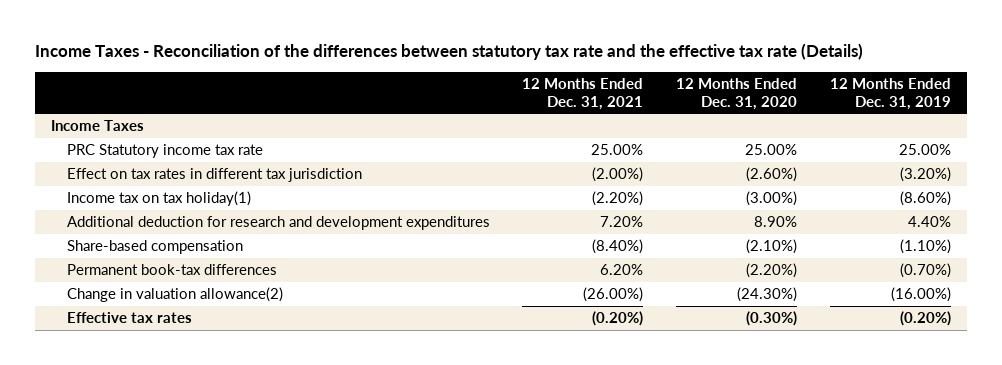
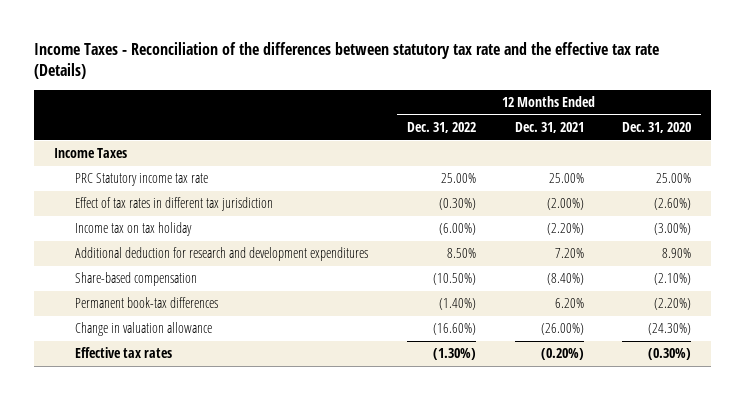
[829,77,951,110] 12 Months Ended Dec. 31, 2019 -> none
none -> [406,121,476,133] Dec. 31, 2022
[66,167,362,182] Effect on tax rates in different tax jurisdiction -> [74,197,273,212] Effect of tax rates in different tax jurisdiction
[66,190,251,206] Income tax on tax holiday(1) -> [74,222,192,237] Income tax on tax holiday
[66,286,283,302] Change in valuation allowance(2) -> [74,322,212,337] Change in valuation allowance

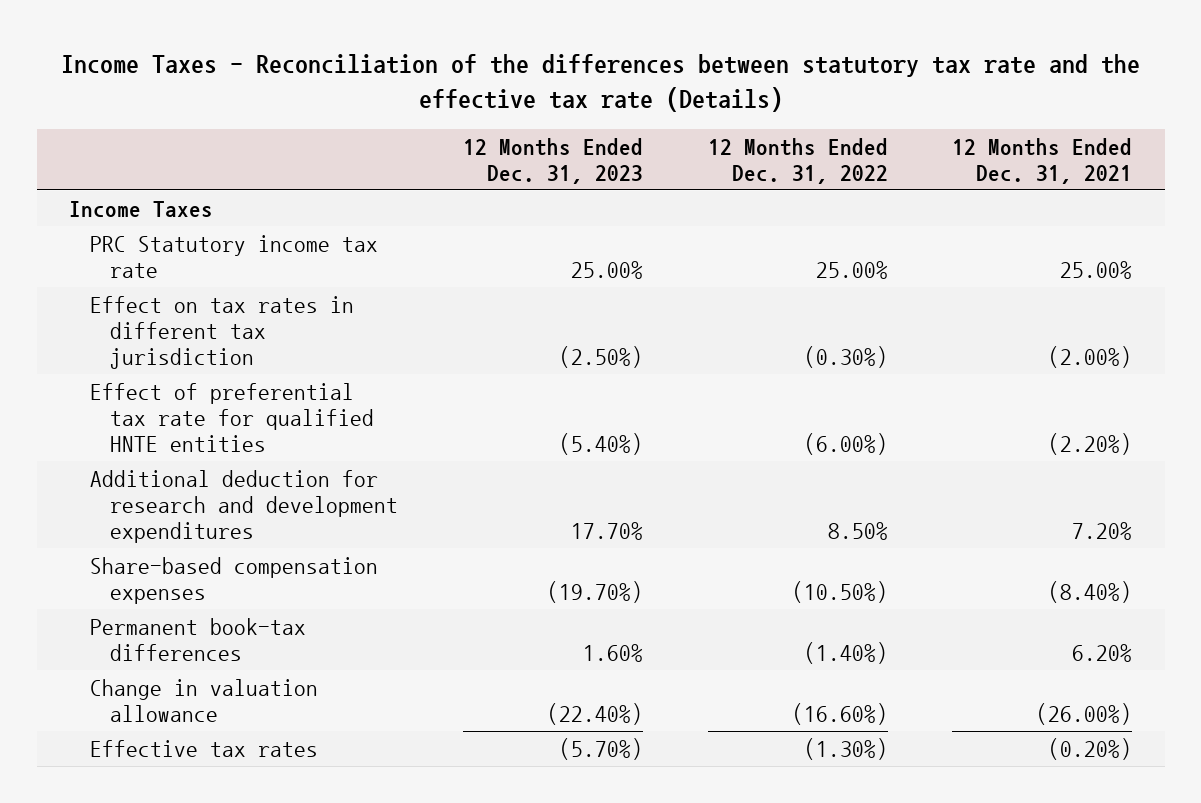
[622,121,692,133] Dec. 31, 2020 -> none
none -> [462,137,643,184] 12 Months Ended Dec. 31, 2023
[74,197,273,212] Effect of tax rates in different tax jurisdiction -> [89,295,354,369] Effect on tax rates in different tax jurisdiction
[74,222,192,237] Income tax on tax holiday -> [89,382,375,452] Effect of preferential tax rate for qualified HNTE entities
[74,272,197,287] Share-based compensation -> [89,556,378,604] Share-based compensation expenses

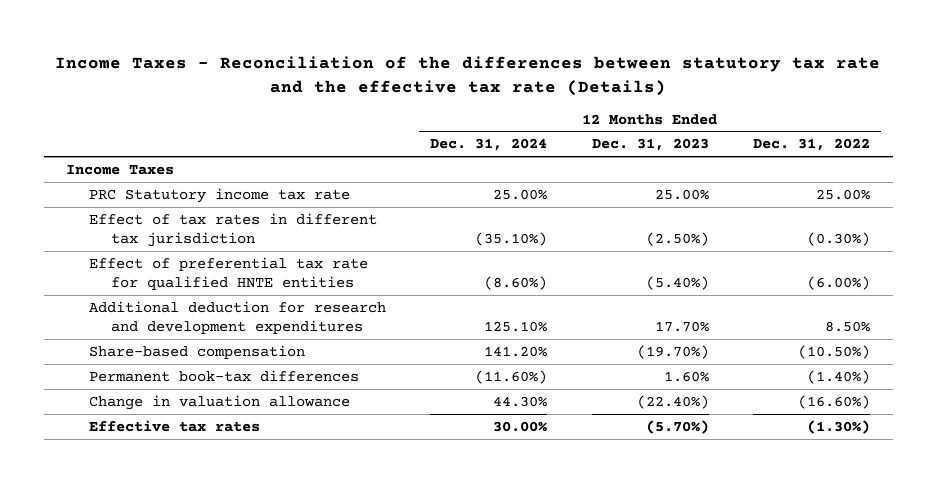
[952,137,1133,184] 12 Months Ended Dec. 31, 2021 -> none
none -> [430,138,548,152] Dec. 31, 2024
[89,295,354,369] Effect on tax rates in different tax jurisdiction -> [88,212,377,247] Effect of tax rates in different tax jurisdiction
[89,556,378,604] Share-based compensation expenses -> [88,344,305,359] Share-based compensation

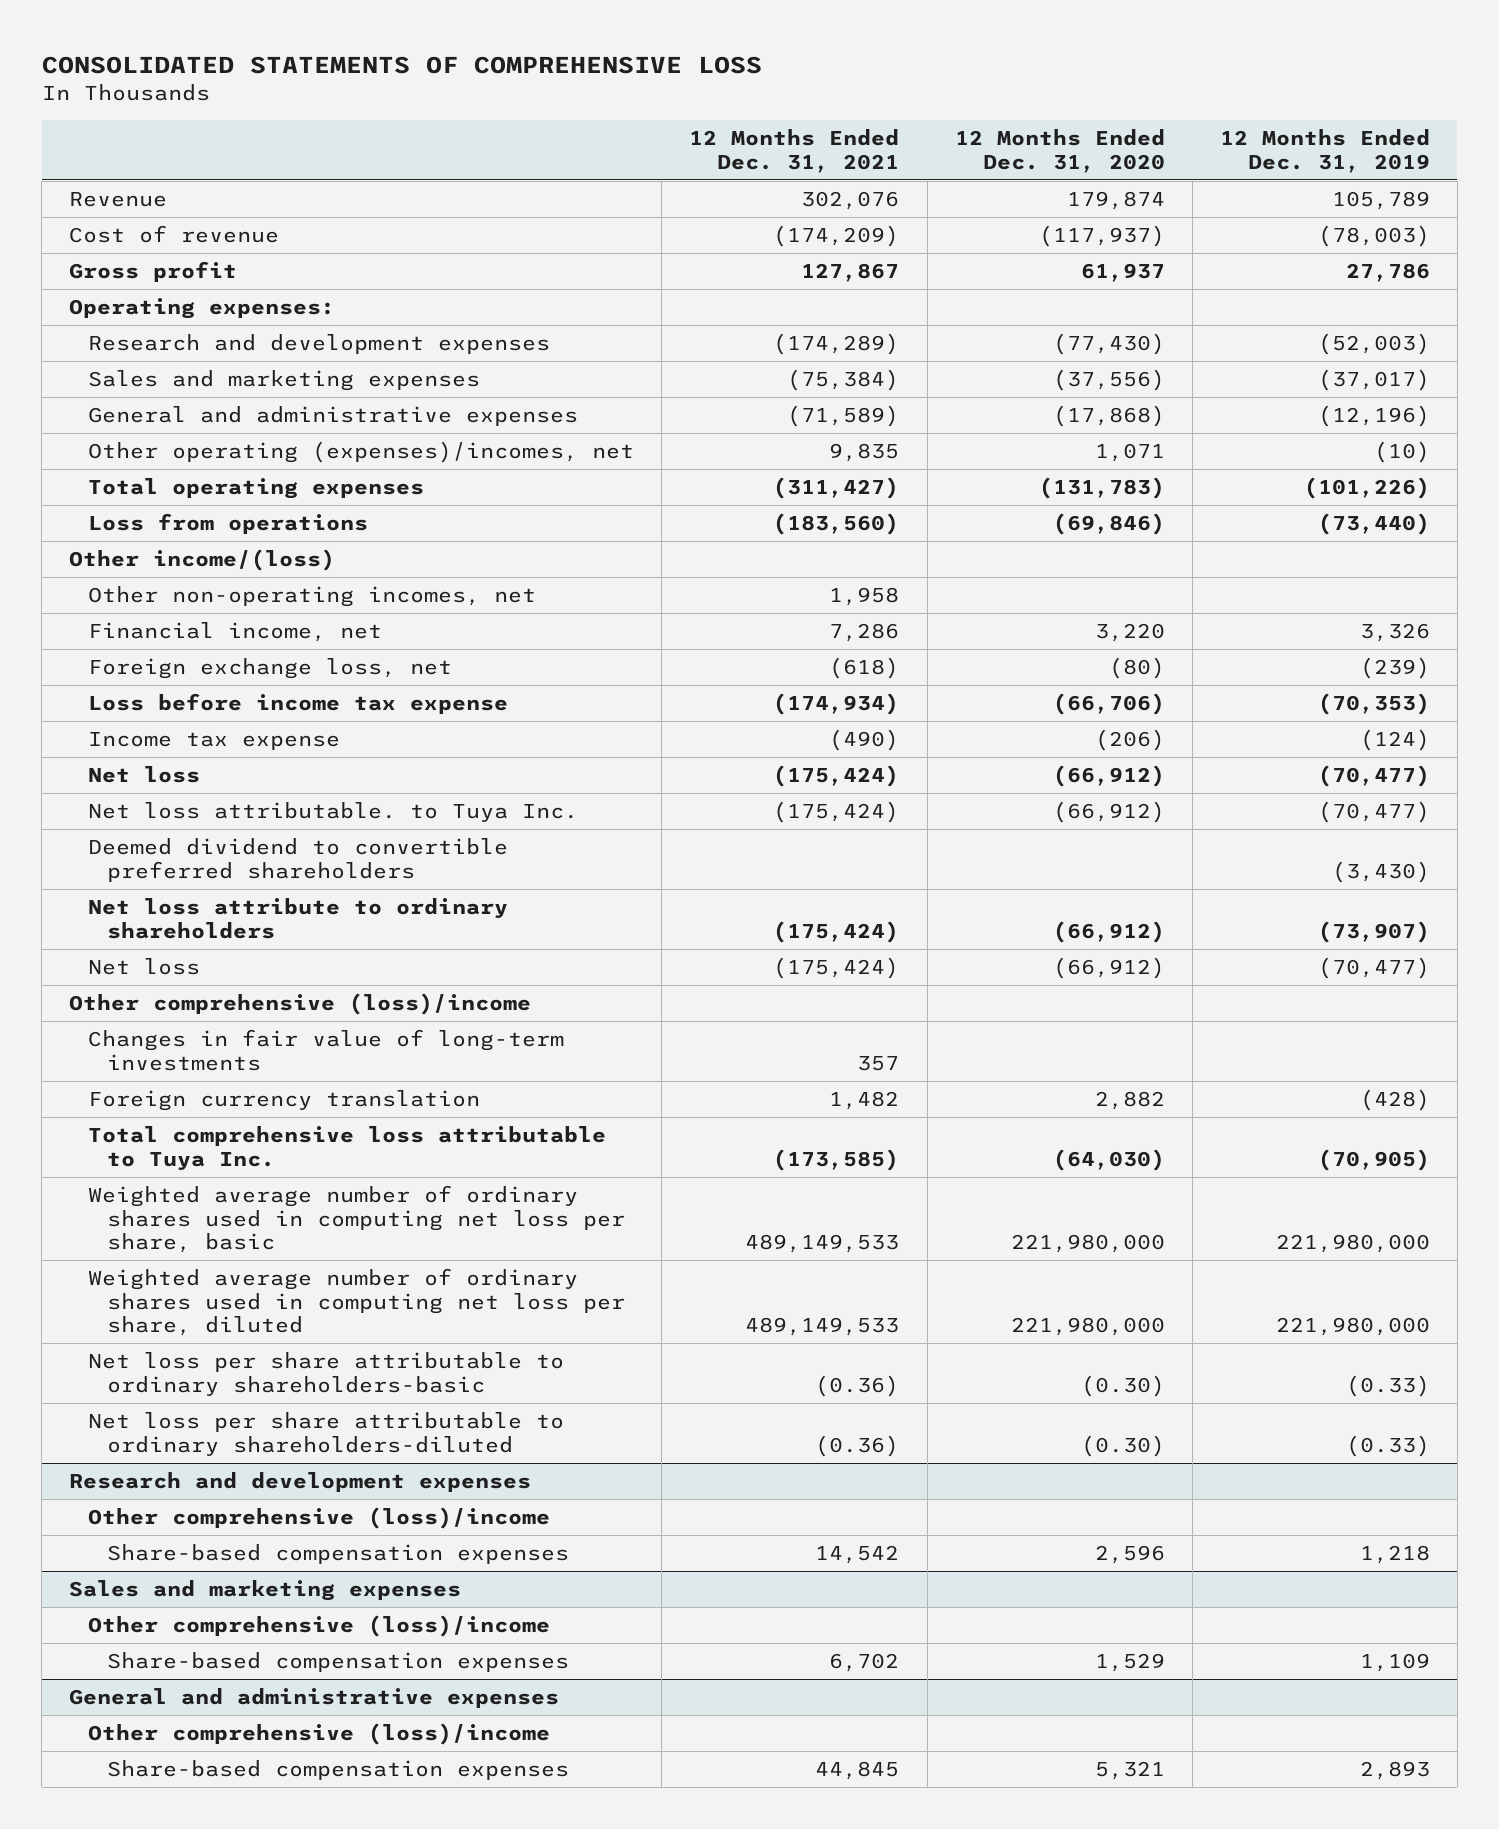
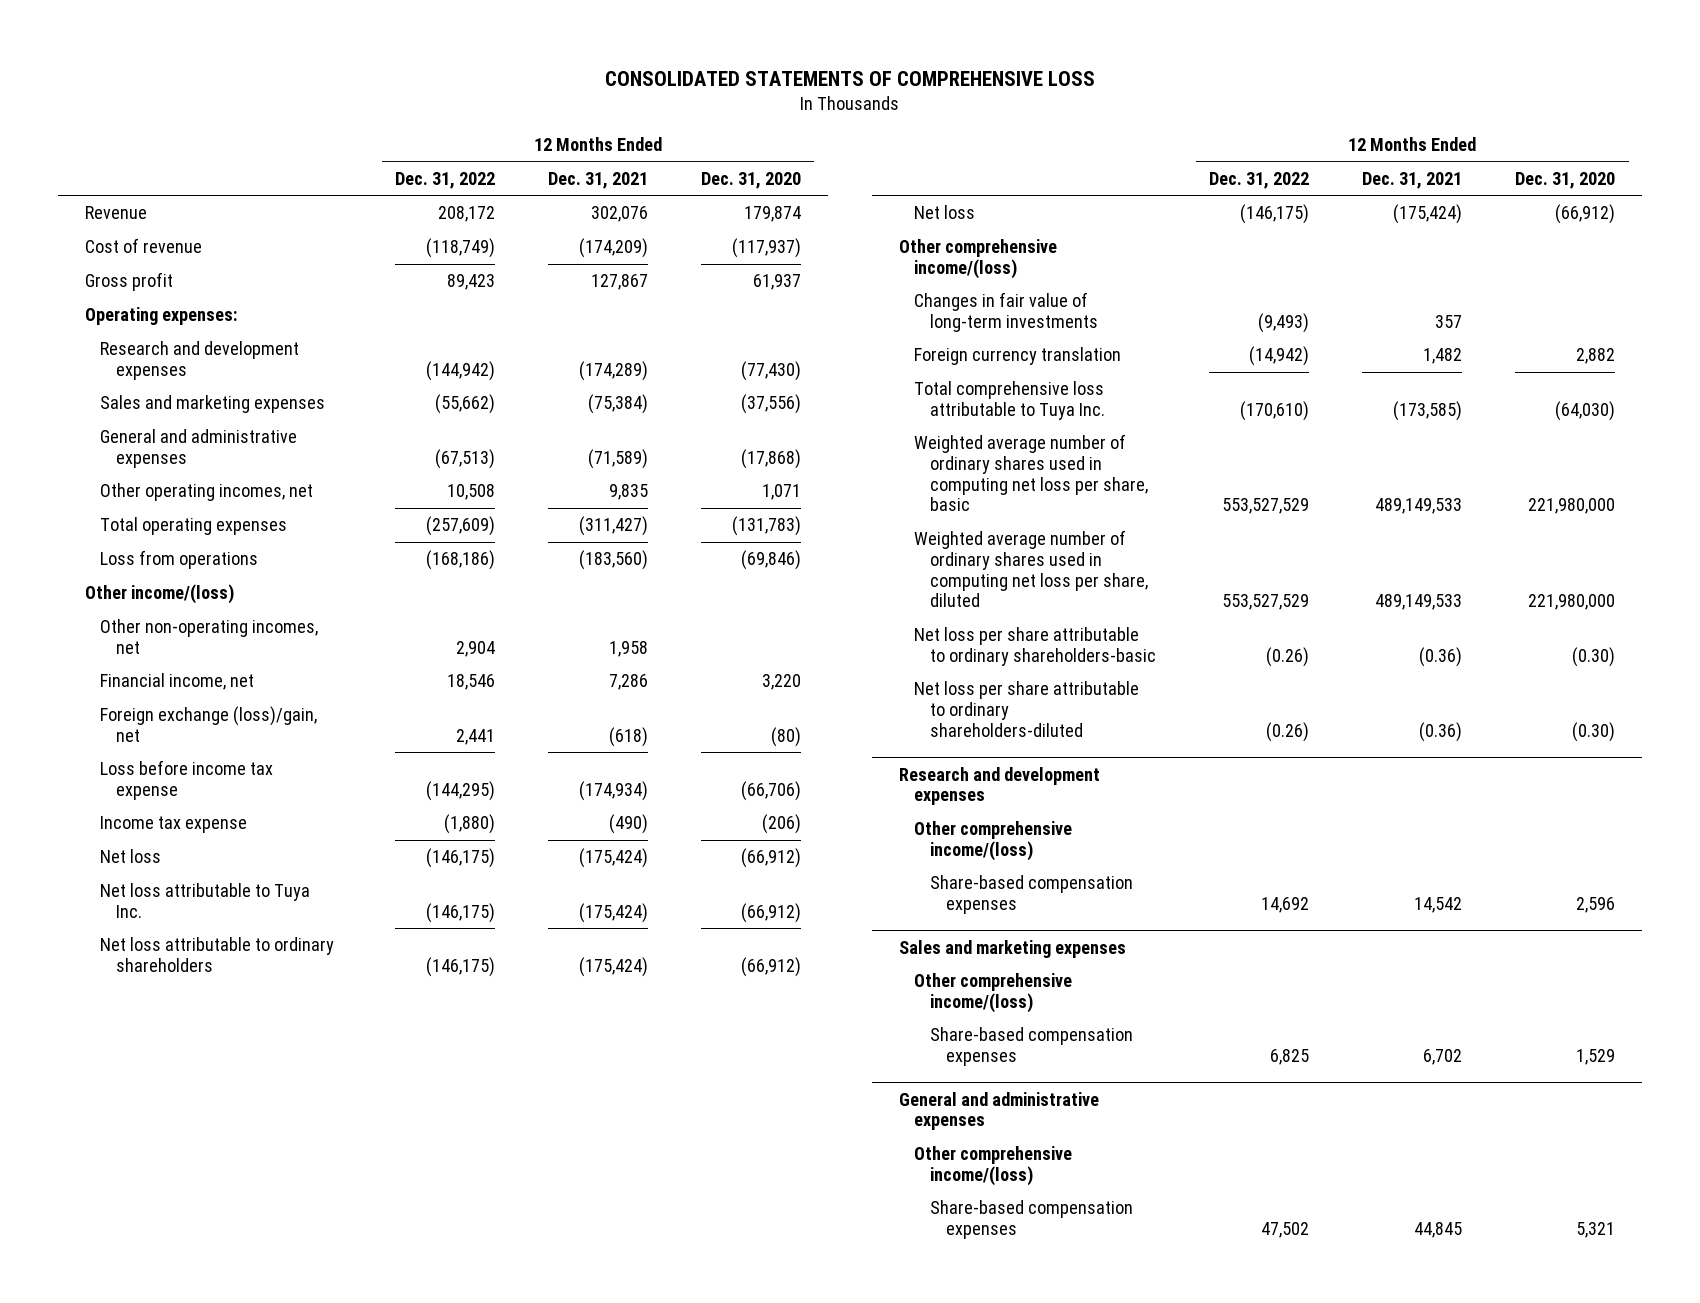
[1219,129,1430,173] 12 Months Ended Dec. 31, 2019 -> none
none -> [394,171,495,189] Dec. 31, 2022
[88,441,635,464] Other operating (expenses)/incomes, net -> [100,483,314,502] Other operating incomes, net
[88,658,453,680] Foreign exchange loss, net -> [100,706,318,742] Foreign exchange (loss)/gain, net
[88,838,509,882] Deemed dividend to convertible preferred shareholders -> none
[88,802,579,823] Net loss attributable. to Tuya Inc. -> [100,883,311,918] Net loss attributable to Tuya Inc.
[88,898,509,939] Net loss attribute to ordinary shareholders -> [100,937,335,972] Net loss attributable to ordinary shareholders
[69,993,532,1016] Other comprehensive (loss)/income -> [898,239,1057,279] Other comprehensive income/(loss)
[88,1507,551,1530] Other comprehensive (loss)/income -> [914,821,1073,861] Other comprehensive income/(loss)
[88,1615,551,1638] Other comprehensive (loss)/income -> [914,973,1073,1013] Other comprehensive income/(loss)
[88,1723,551,1746] Other comprehensive (loss)/income -> [914,1146,1073,1186] Other comprehensive income/(loss)

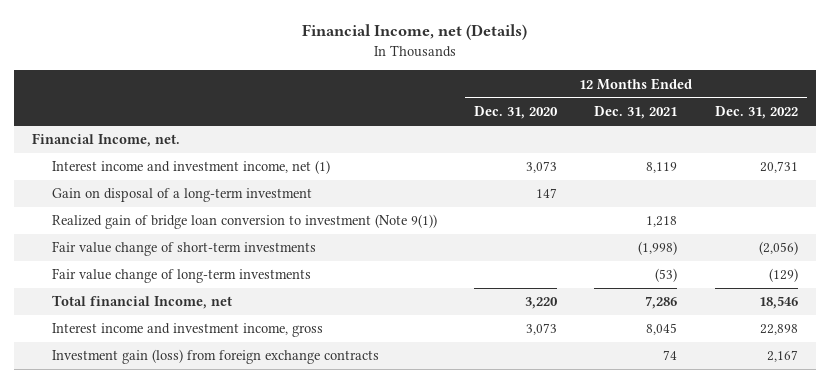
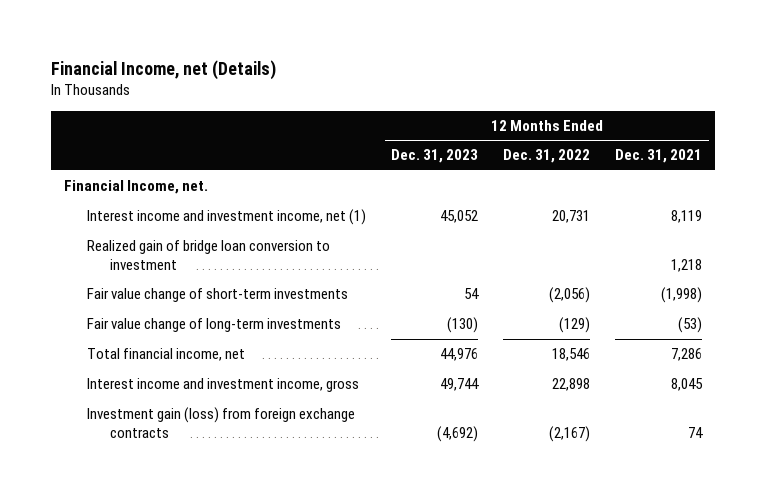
[474,106,559,120] Dec. 31, 2020 -> none
none -> [391,149,479,164] Dec. 31, 2023
[52,188,313,203] Gain on disposal of a long-term investment -> none
[52,214,438,230] Realized gain of bridge loan conversion to investment (Note 9(1)) -> [87,240,331,270] Realized gain of bridge loan conversion to investment
[52,295,233,310] Total financial Income, net -> [87,348,246,362] Total financial income, net
[766,350,798,363] 2,167 -> [549,425,591,442] (2,167)

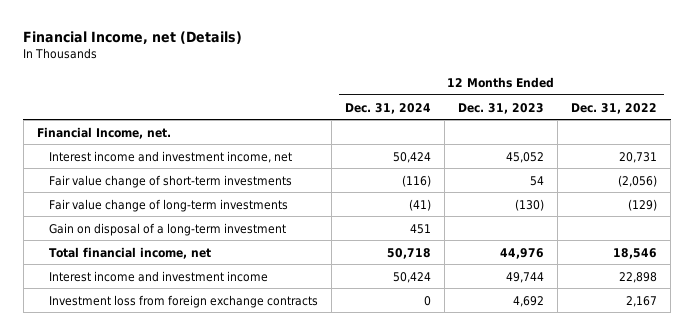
[615,149,703,164] Dec. 31, 2021 -> none
none -> [345,102,432,114] Dec. 31, 2024
[87,240,331,270] Realized gain of bridge loan conversion to investment -> none
[87,209,367,226] Interest income and investment income, net (1) -> [49,150,293,163] Interest income and investment income, net
none -> [49,222,287,236] Gain on disposal of a long-term investment
[87,378,360,393] Interest income and investment income, gross -> [49,270,269,282] Interest income and investment income
[87,407,356,438] Investment gain (loss) from foreign exchange contracts -> [49,294,319,308] Investment loss from foreign exchange contracts
[437,425,479,442] (4,692) -> [513,295,545,307] 4,692
[549,425,591,442] (2,167) -> [626,295,658,307] 2,167

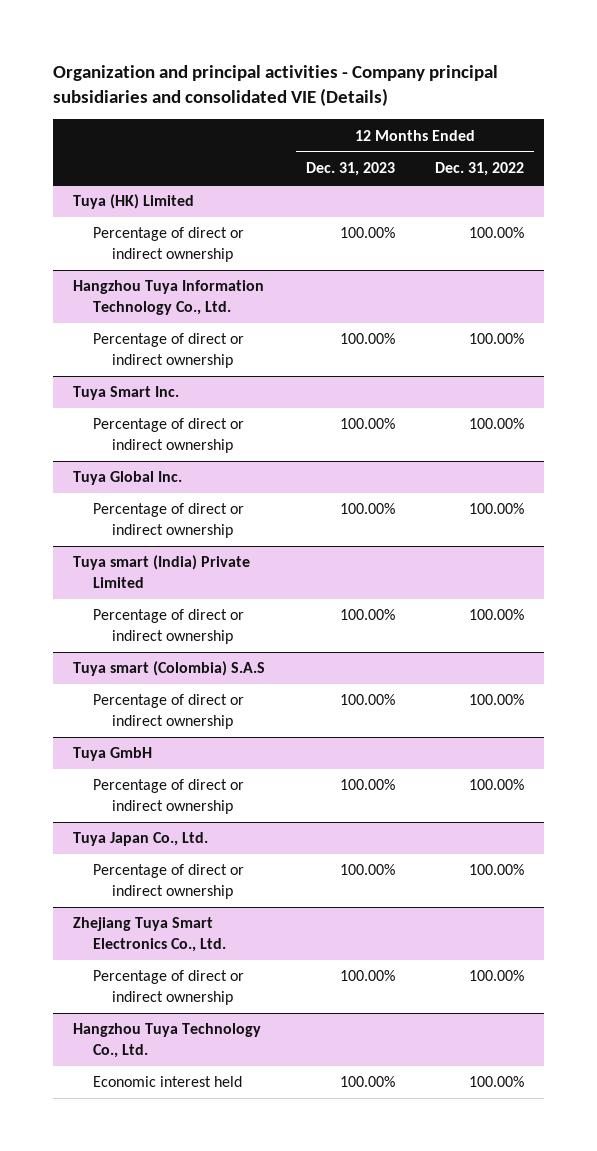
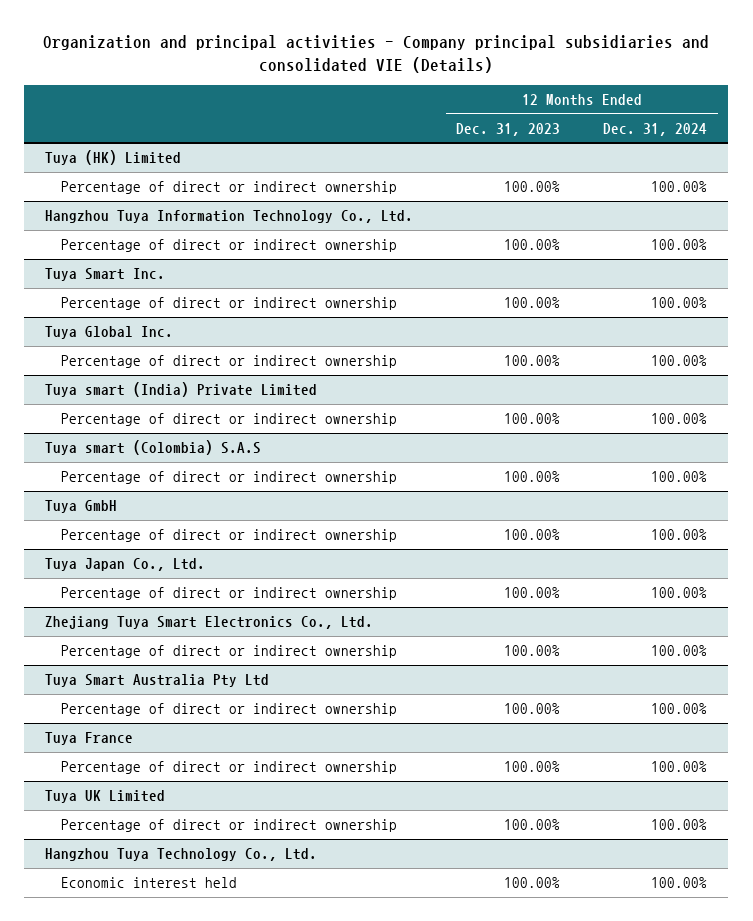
[434,162,524,177] Dec. 31, 2022 -> none
none -> [603,122,708,136] Dec. 31, 2024
none -> [45,674,270,688] Tuya Smart Australia Pty Ltd
none -> [61,703,398,717] Percentage of direct or indirect ownership
none -> [45,732,134,746] Tuya France
none -> [61,761,398,775] Percentage of direct or indirect ownership
none -> [45,790,166,804] Tuya UK Limited
none -> [61,819,398,833] Percentage of direct or indirect ownership

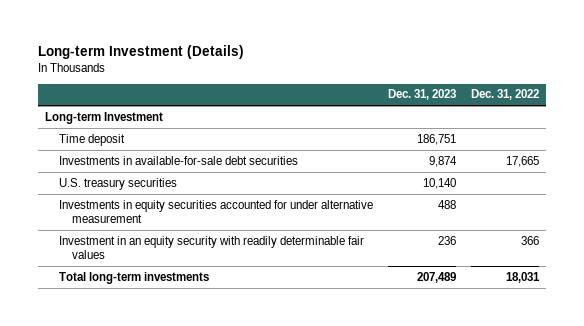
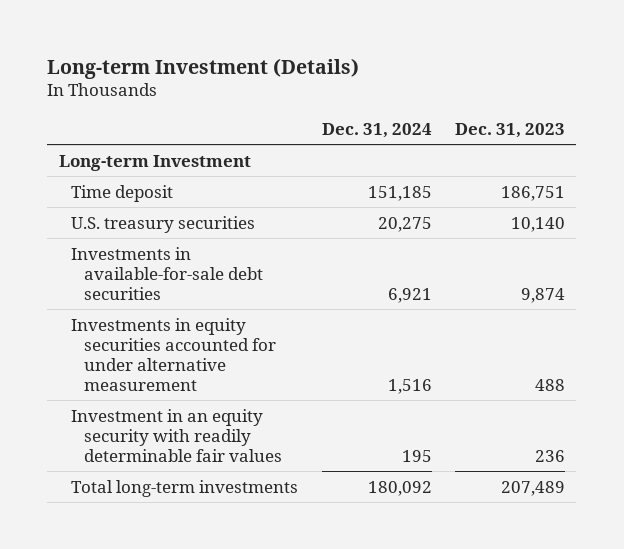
[470,89,539,101] Dec. 31, 2022 -> none
none -> [321,122,432,138] Dec. 31, 2024
[58,155,298,165] Investments in available-for-sale debt securities -> [71,246,263,300] Investments in available-for-sale debt securities

